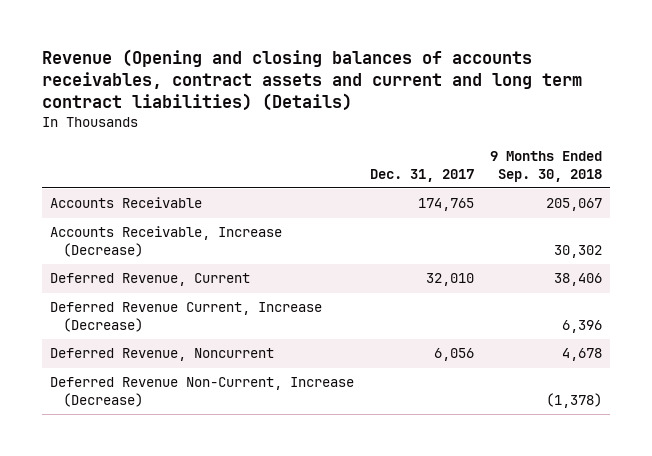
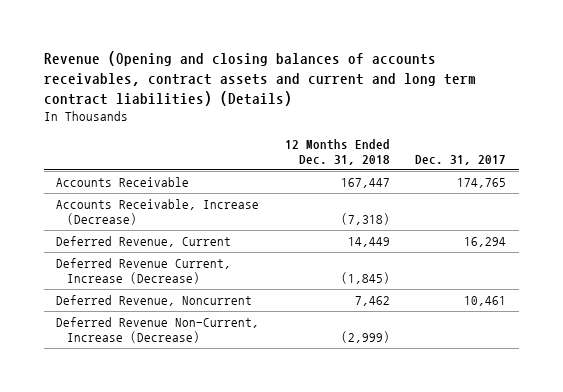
[490,151,603,182] 9 Months Ended Sep. 30, 2018 -> none
none -> [284,138,390,166] 12 Months Ended Dec. 31, 2018
[426,273,475,287] 32,010 -> [464,236,507,247] 16,294
[434,348,475,362] 6,056 -> [464,295,507,306] 10,461

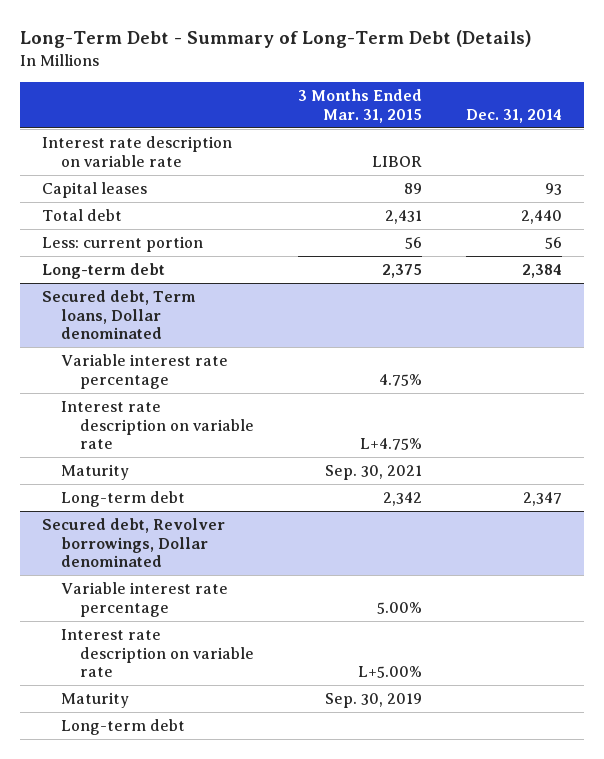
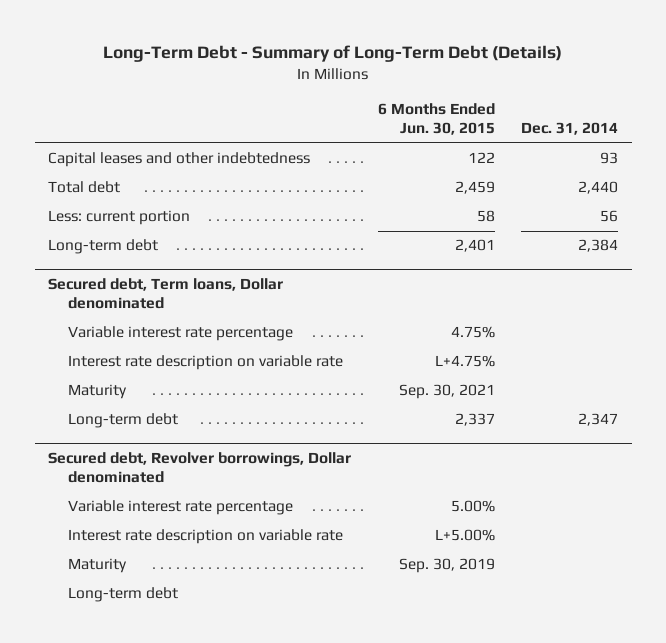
[297,89,422,123] 3 Months Ended Mar. 31, 2015 -> none
none -> [377,102,495,136] 6 Months Ended Jun. 30, 2015
[41,136,232,167] Interest rate description on variable rate -> none
[41,182,147,199] Capital leases -> [47,152,310,168] Capital leases and other indebtedness

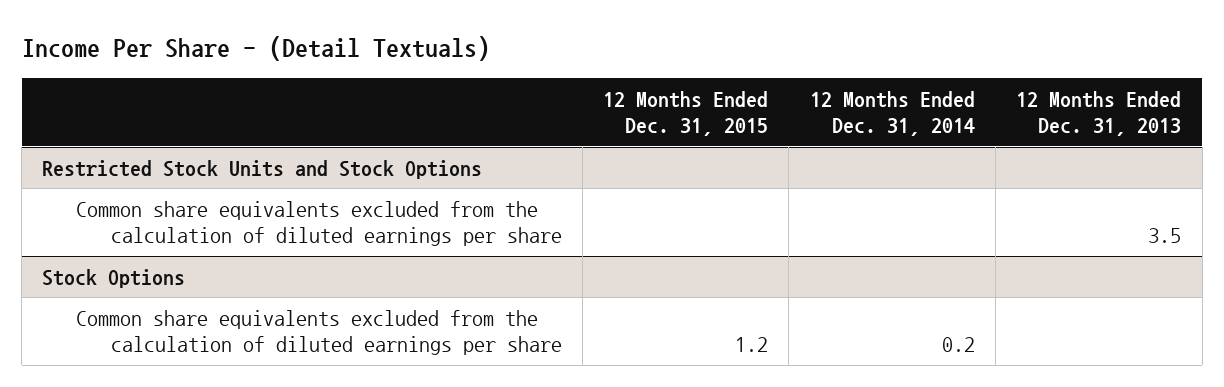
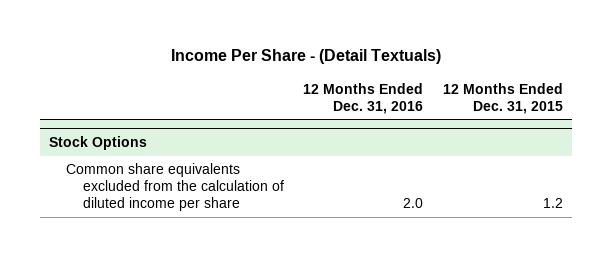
[809,90,975,137] 12 Months Ended Dec. 31, 2014 -> none
[1016,90,1182,137] 12 Months Ended Dec. 31, 2013 -> none
none -> [303,82,424,114] 12 Months Ended Dec. 31, 2016
[42,159,483,179] Restricted Stock Units and Stock Options -> none
[76,200,562,247] Common share equivalents excluded from the calculation of diluted earnings per share -> none
[76,309,562,356] Common share equivalents excluded from the calculation of diluted earnings per share -> [66,163,285,212] Common share equivalents excluded from the calculation of diluted income per share

